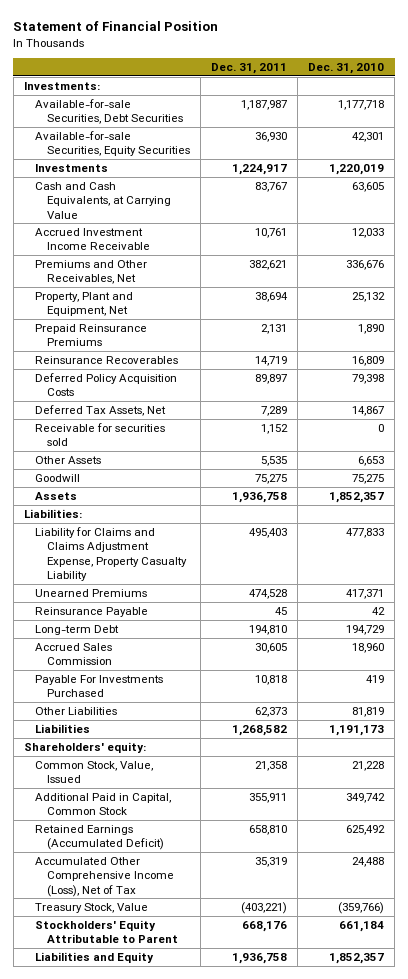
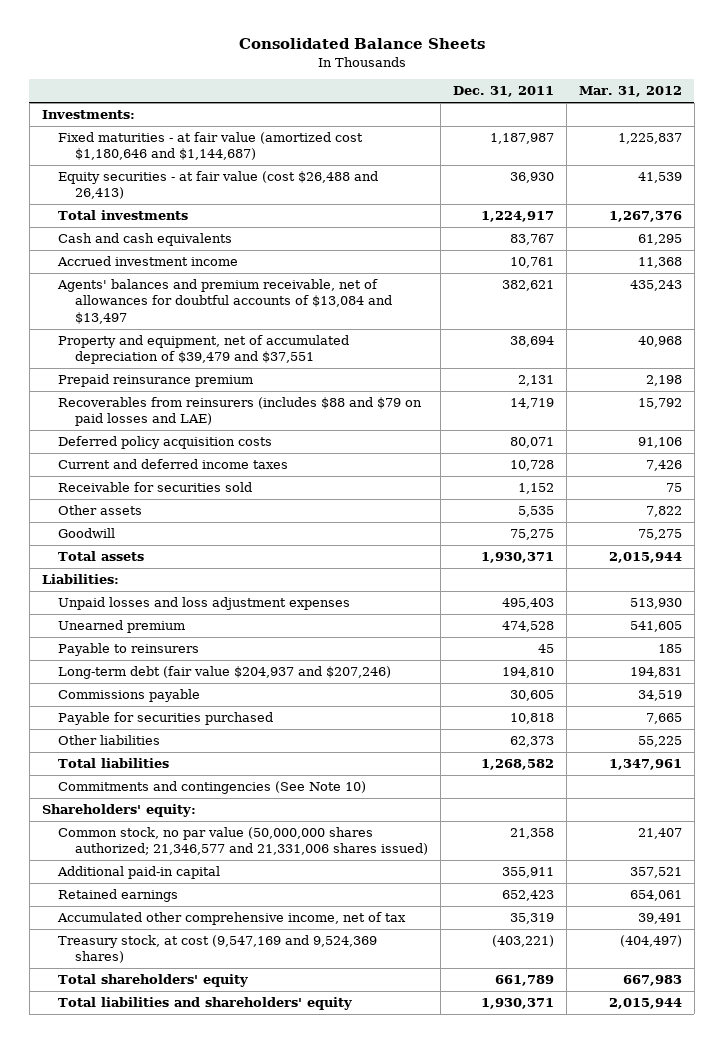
[13,21,219,32] Statement of Financial Position -> [238,38,485,50] Consolidated Balance Sheets
[308,63,385,75] Dec. 31, 2010 -> none
none -> [578,86,682,98] Mar. 31, 2012
[35,99,184,125] Available-for-sale Securities, Debt Securities -> [58,132,364,161] Fixed maturities - at fair value (amortized cost $1,180,646 and $1,144,687)
[35,131,191,157] Available-for-sale Securities, Equity Securities -> [58,171,379,200] Equity securities - at fair value (cost $26,488 and 26,413)
[35,164,109,173] Investments -> [58,210,189,221] Total investments
[35,182,172,219] Cash and Cash Equivalents, at Carrying Value -> [58,233,233,247] Cash and cash equivalents
[35,228,151,251] Accrued Investment Income Receivable -> [57,256,239,267] Accrued investment income
[35,260,148,285] Premiums and Other Receivables, Net -> [57,279,392,324] Agents' balances and premium receivable, net of allowances for doubtful accounts of $13,084 and $13,497
[35,292,134,317] Property, Plant and Equipment, Net -> [58,335,350,365] Property and equipment, net of accumulated depreciation of $39,479 and $37,551
[35,324,148,347] Prepaid Reinsurance Premiums -> [58,374,254,388] Prepaid reinsurance premium
[35,356,179,365] Reinsurance Recoverables -> [58,397,423,427] Recoverables from reinsurers (includes $88 and $79 on paid losses and LAE)
[35,373,178,397] Deferred Policy Acquisition Costs -> [58,436,273,450] Deferred policy acquisition costs
[255,374,288,385] 89,897 -> [509,437,554,449] 80,071
[35,405,167,417] Deferred Tax Assets, Net -> [58,459,289,470] Current and deferred income taxes
[261,406,288,417] 7,289 -> [509,460,554,472] 10,728
[35,456,102,465] Other Assets -> [58,505,143,516] Other assets
[35,492,78,501] Assets -> [58,551,145,562] Total assets
[232,492,288,504] 1,936,758 -> [480,552,554,564] 1,930,371
[35,527,188,581] Liability for Claims and Claims Adjustment Expense, Property Casualty Liability -> [58,597,351,611] Unpaid losses and loss adjustment expenses
[35,589,148,598] Unearned Premiums -> [58,620,186,634] Unearned premium
[35,607,149,618] Reinsurance Payable -> [58,643,200,657] Payable to reinsurers
[35,625,120,636] Long-term Debt -> [58,666,392,680] Long-term debt (fair value $204,937 and $207,246)
[35,643,113,666] Accrued Sales Commission -> [58,689,201,703] Commissions payable
[35,675,164,698] Payable For Investments Purchased -> [58,712,274,726] Payable for securities purchased
[35,707,118,716] Other Liabilities -> [58,735,161,746] Other liabilities
[35,724,91,734] Liabilities -> [58,758,170,769] Total liabilities
none -> [58,781,367,795] Commitments and contingencies (See Note 10)
[35,920,179,944] Stockholders' Equity Attributable to Parent -> none
[35,761,154,784] Common Stock, Value, Issued -> [58,827,428,856] Common stock, no par value (50,000,000 shares authorized; 21,346,577 and 21,331,006 shares issued)
[35,793,172,816] Additional Paid in Capital, Common Stock -> [57,866,221,880] Additional paid-in capital
[35,825,165,851] Retained Earnings (Accumulated Deficit) -> [58,889,179,903] Retained earnings
[249,825,288,836] 658,810 -> [501,890,554,902] 652,423
[35,857,175,897] Accumulated Other Comprehensive Income (Loss), Net of Tax -> [57,912,407,926] Accumulated other comprehensive income, net of tax
[35,903,149,914] Treasury Stock, Value -> [58,935,378,964] Treasury stock, at cost (9,547,169 and 9,524,369 shares)
none -> [58,974,249,988] Total shareholders' equity
[35,952,155,964] Liabilities and Equity -> [58,997,353,1011] Total liabilities and shareholders' equity
[232,953,288,965] 1,936,758 -> [480,998,554,1010] 1,930,371

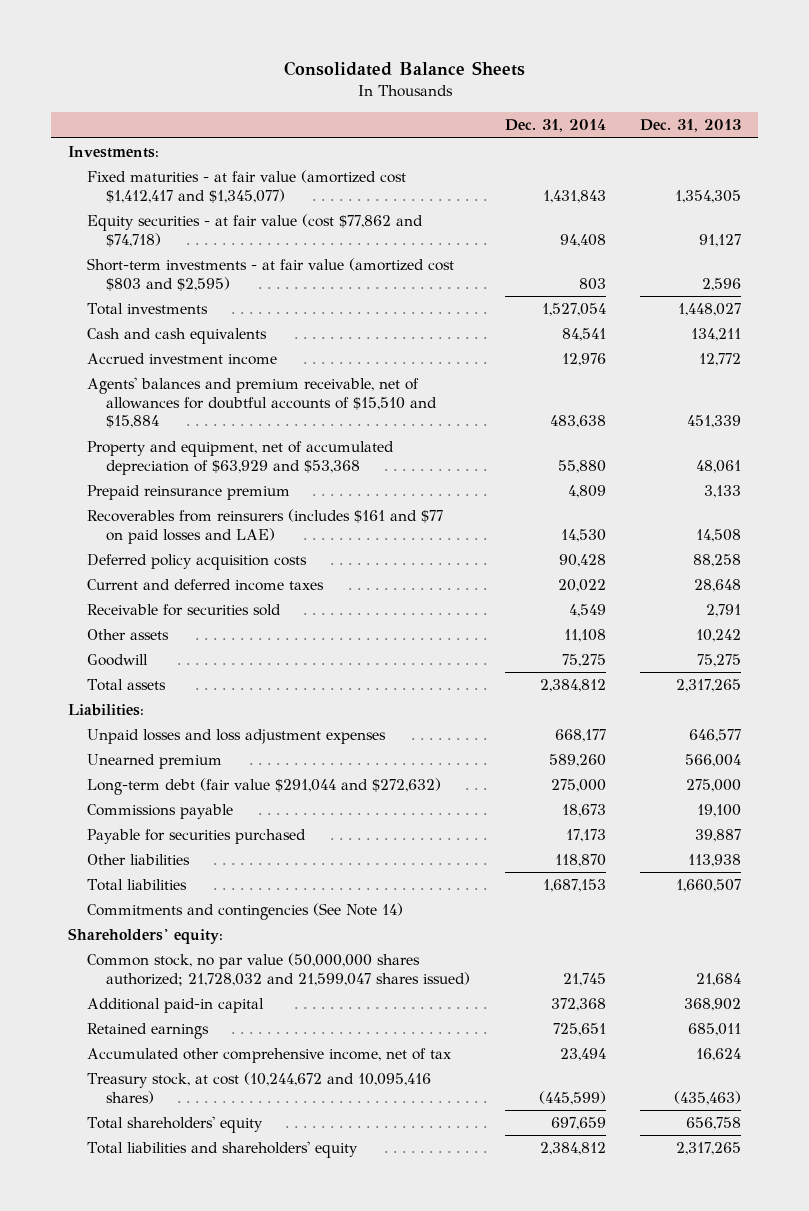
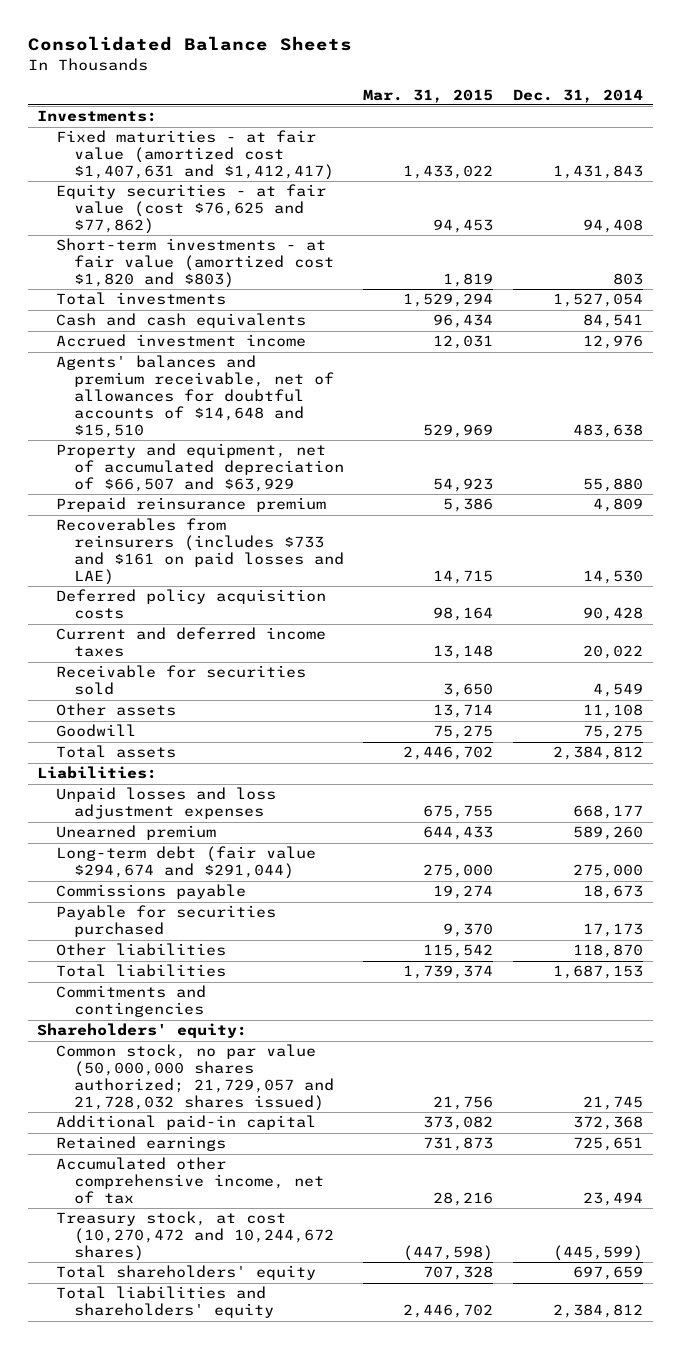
[640,119,742,133] Dec. 31, 2013 -> none
none -> [363,88,494,103] Mar. 31, 2015
[87,170,407,203] Fixed maturities - at fair value (amortized cost $1,412,417 and $1,345,077) -> [55,130,335,181] Fixed maturities - at fair value (amortized cost $1,407,631 and $1,412,417)
[87,214,424,247] Equity securities - at fair value (cost $77,862 and $74,718) -> [55,184,326,235] Equity securities - at fair value (cost $76,625 and $77,862)
[87,258,455,291] Short-term investments - at fair value (amortized cost $803 and $2,595) -> [55,238,335,289] Short-term investments - at fair value (amortized cost $1,820 and $803)
[87,377,438,429] Agents' balances and premium receivable, net of allowances for doubtful accounts of $15,510 and $15,884 -> [55,355,335,438] Agents' balances and premium receivable, net of allowances for doubtful accounts of $14,648 and $15,510
[87,441,395,475] Property and equipment, net of accumulated depreciation of $63,929 and $53,368 -> [55,443,345,493] Property and equipment, net of accumulated depreciation of $66,507 and $63,929
[87,509,444,544] Recoverables from reinsurers (includes $161 and $77 on paid losses and LAE) -> [55,518,345,585] Recoverables from reinsurers (includes $733 and $161 on paid losses and LAE)
[87,778,442,796] Long-term debt (fair value $291,044 and $272,632) -> [55,846,316,880] Long-term debt (fair value $294,674 and $291,044)
[87,903,404,921] Commitments and contingencies (See Note 14) -> [55,985,206,1018] Commitments and contingencies
[87,953,471,986] Common stock, no par value (50,000,000 shares authorized; 21,728,032 and 21,599,047 shares issued) -> [55,1044,335,1111] Common stock, no par value (50,000,000 shares authorized; 21,729,057 and 21,728,032 shares issued)
[87,1072,432,1104] Treasury stock, at cost (10,244,672 and 10,095,416 shares) -> [55,1211,335,1262] Treasury stock, at cost (10,270,472 and 10,244,672 shares)

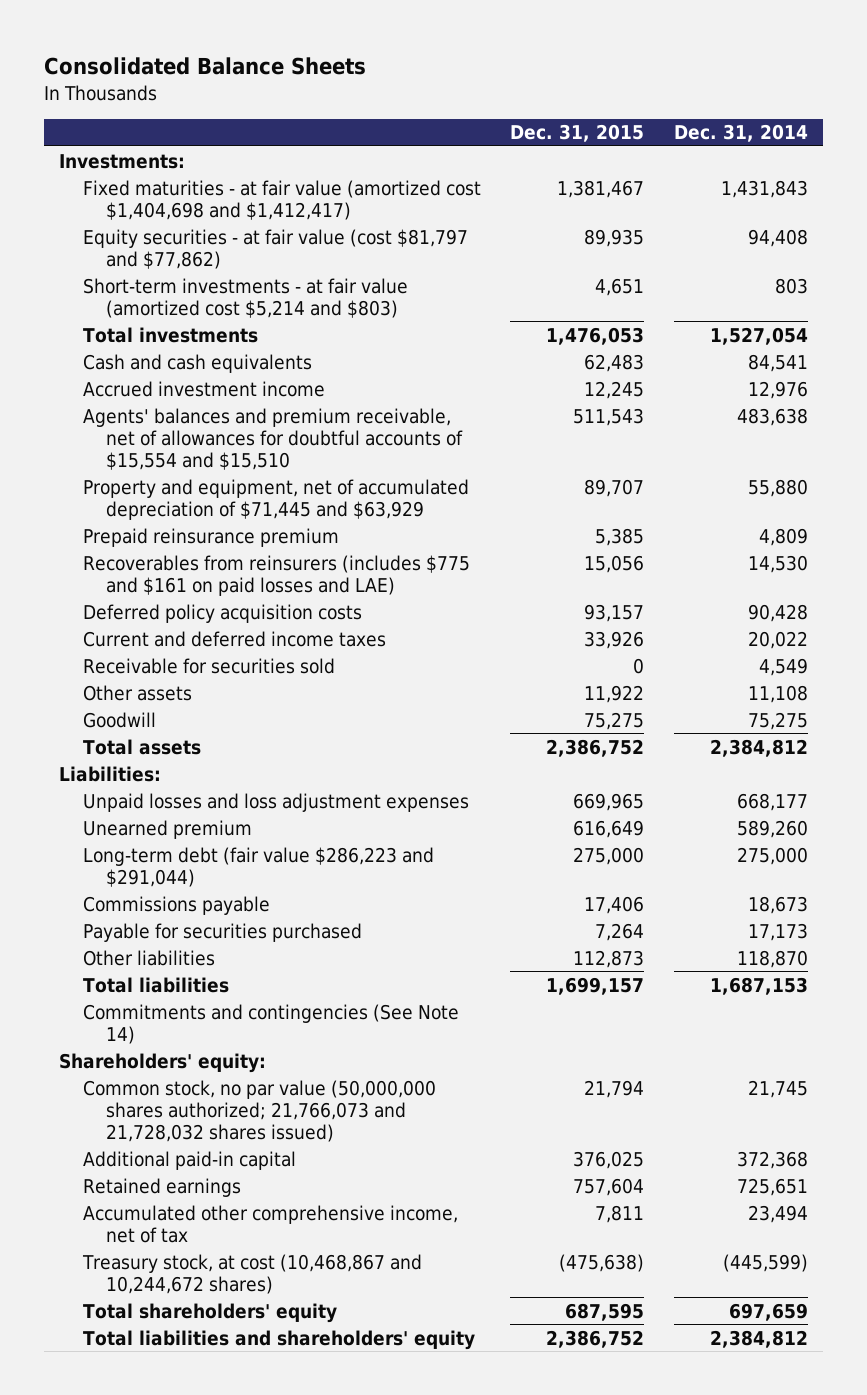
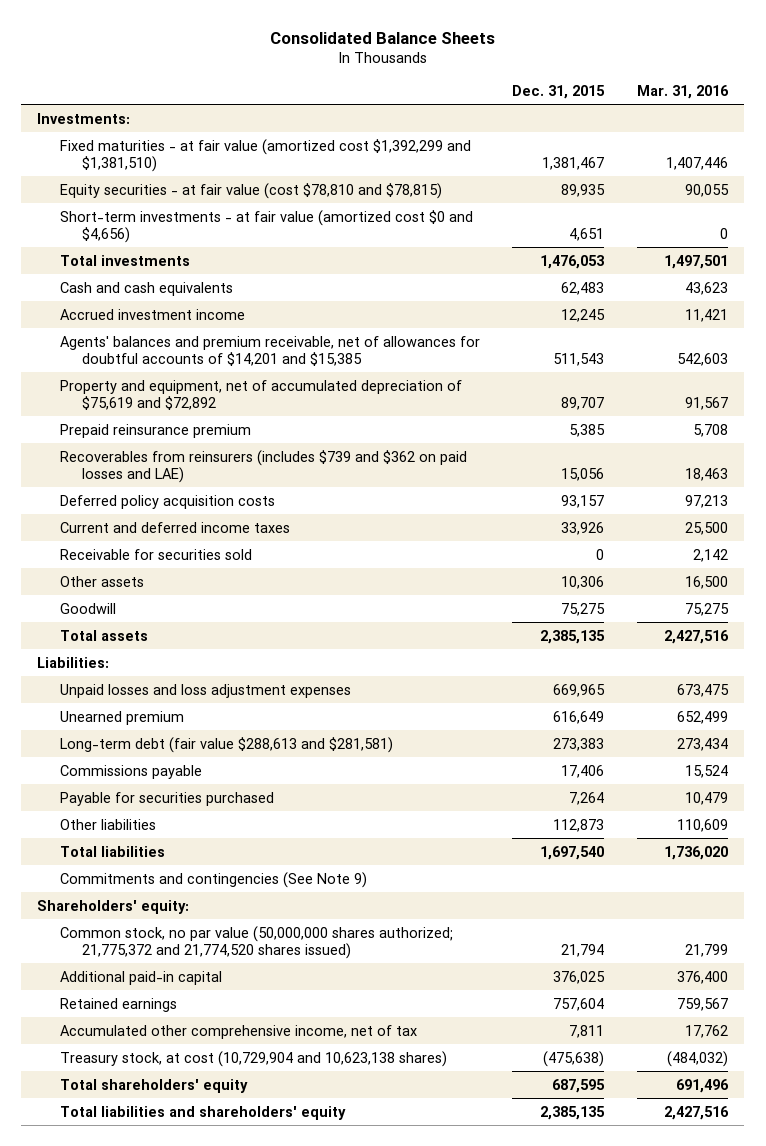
[674,124,809,143] Dec. 31, 2014 -> none
none -> [637,85,730,100] Mar. 31, 2016
[82,179,481,220] Fixed maturities - at fair value (amortized cost $1,404,698 and $1,412,417) -> [59,138,471,172] Fixed maturities - at fair value (amortized cost $1,392,299 and $1,381,510)
[82,228,468,269] Equity securities - at fair value (cost $81,797 and $77,862) -> [59,182,442,199] Equity securities - at fair value (cost $78,810 and $78,815)
[82,277,408,318] Short-term investments - at fair value (amortized cost $5,214 and $803) -> [59,209,473,243] Short-term investments - at fair value (amortized cost $0 and $4,656)
[82,407,463,470] Agents' balances and premium receivable, net of allowances for doubtful accounts of $15,554 and $15,510 -> [59,335,480,366] Agents' balances and premium receivable, net of allowances for doubtful accounts of $14,201 and $15,385
[82,478,469,520] Property and equipment, net of accumulated depreciation of $71,445 and $63,929 -> [59,379,462,410] Property and equipment, net of accumulated depreciation of $75,619 and $72,892
[82,554,470,596] Recoverables from reinsurers (includes $775 and $161 on paid losses and LAE) -> [59,449,467,483] Recoverables from reinsurers (includes $739 and $362 on paid losses and LAE)
[584,684,645,703] 11,922 -> [561,575,605,589] 10,306
[546,738,645,757] 2,386,752 -> [540,629,606,644] 2,385,135
[82,846,434,887] Long-term debt (fair value $286,223 and $291,044) -> [59,736,393,753] Long-term debt (fair value $288,613 and $281,581)
[573,846,645,865] 275,000 -> [553,737,605,751] 273,383
[546,976,645,995] 1,699,157 -> [540,845,605,860] 1,697,540
[82,1003,459,1044] Commitments and contingencies (See Note 14) -> [59,871,367,888] Commitments and contingencies (See Note 9)
[82,1079,436,1142] Common stock, no par value (50,000,000 shares authorized; 21,766,073 and 21,728,032 shares issued) -> [59,925,453,959] Common stock, no par value (50,000,000 shares authorized; 21,775,372 and 21,774,520 shares issued)
[81,1253,422,1294] Treasury stock, at cost (10,468,867 and 10,244,672 shares) -> [59,1050,447,1067] Treasury stock, at cost (10,729,904 and 10,623,138 shares)
[546,1329,645,1348] 2,386,752 -> [540,1105,606,1120] 2,385,135

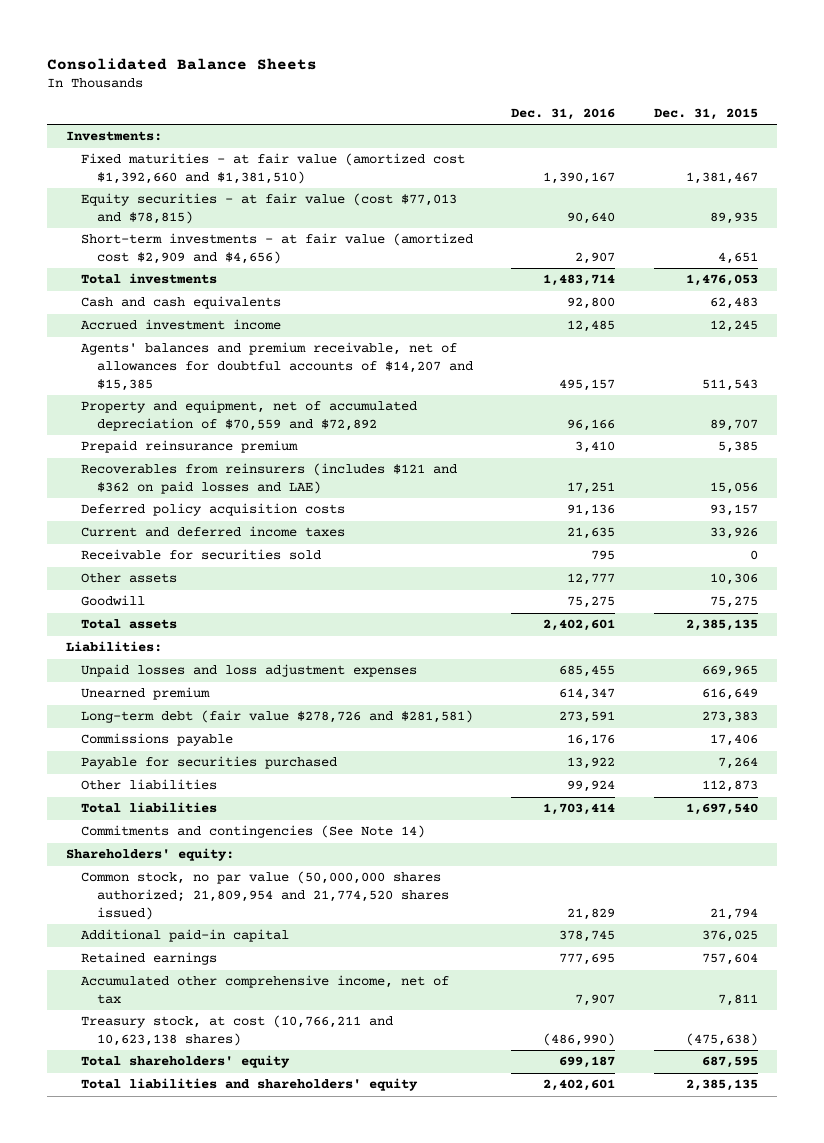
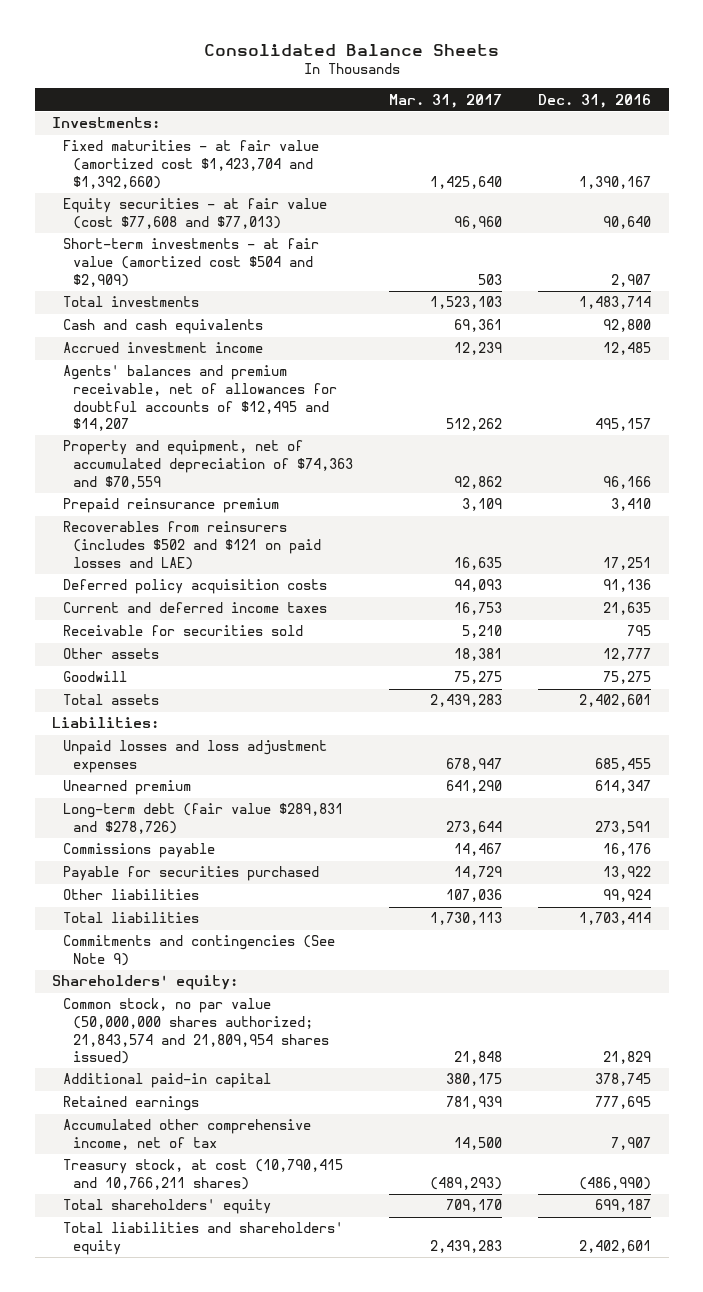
[653,107,758,120] Dec. 31, 2015 -> none
none -> [389,93,503,108] Mar. 31, 2017
[81,153,466,185] Fixed maturities - at fair value (amortized cost $1,392,660 and $1,381,510) -> [62,140,319,189] Fixed maturities - at fair value (amortized cost $1,423,704 and $1,392,660)
[81,193,458,225] Equity securities - at fair value (cost $77,013 and $78,815) -> [62,198,327,229] Equity securities - at fair value (cost $77,608 and $77,013)
[81,233,474,265] Short-term investments - at fair value (amortized cost $2,909 and $4,656) -> [62,238,319,287] Short-term investments - at fair value (amortized cost $504 and $2,909)
[81,342,473,391] Agents' balances and premium receivable, net of allowances for doubtful accounts of $14,207 and $15,385 -> [62,365,338,432] Agents' balances and premium receivable, net of allowances for doubtful accounts of $12,495 and $14,207
[81,400,418,432] Property and equipment, net of accumulated depreciation of $70,559 and $72,892 -> [62,440,354,489] Property and equipment, net of accumulated depreciation of $74,363 and $70,559
[81,463,458,495] Recoverables from reinsurers (includes $121 and $362 on paid losses and LAE) -> [62,521,322,570] Recoverables from reinsurers (includes $502 and $121 on paid losses and LAE)
[81,710,474,724] Long-term debt (fair value $278,726 and $281,581) -> [62,803,343,834] Long-term debt (fair value $289,831 and $278,726)
[81,825,426,839] Commitments and contingencies (See Note 14) -> [62,935,335,966] Commitments and contingencies (See Note 9)
[81,871,449,920] Common stock, no par value (50,000,000 shares authorized; 21,809,954 and 21,774,520 shares issued) -> [62,998,330,1065] Common stock, no par value (50,000,000 shares authorized; 21,843,574 and 21,809,954 shares issued)
[81,1015,394,1047] Treasury stock, at cost (10,766,211 and 10,623,138 shares) -> [62,1159,343,1190] Treasury stock, at cost (10,790,415 and 10,766,211 shares)

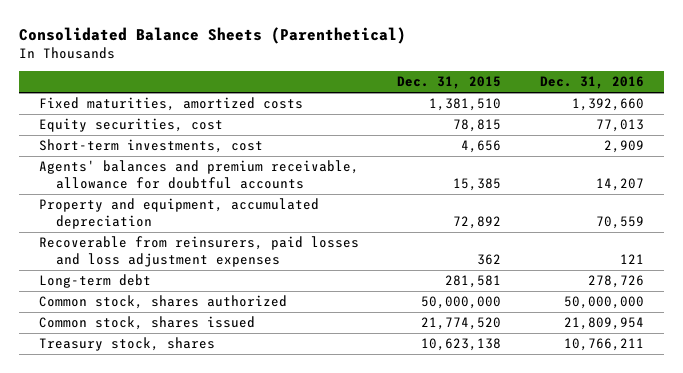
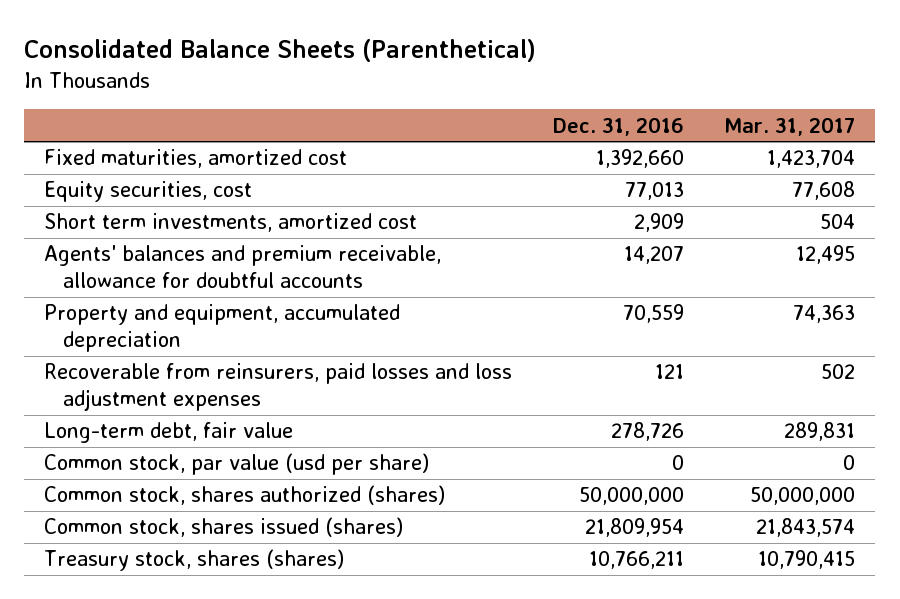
[397,76,502,90] Dec. 31, 2015 -> none
none -> [724,116,856,136] Mar. 31, 2017
[38,97,303,112] Fixed maturities, amortized costs -> [44,149,348,169] Fixed maturities, amortized cost
[38,139,263,154] Short-term investments, cost -> [44,213,418,233] Short term investments, amortized cost
[38,274,151,289] Long-term debt -> [44,422,294,444] Long-term debt, fair value
none -> [44,453,430,476] Common stock, par value (usd per share)
[38,295,287,310] Common stock, shares authorized -> [44,485,446,506] Common stock, shares authorized (shares)
[38,316,255,331] Common stock, shares issued -> [44,517,404,538] Common stock, shares issued (shares)
[38,337,215,352] Treasury stock, shares -> [44,549,345,572] Treasury stock, shares (shares)

